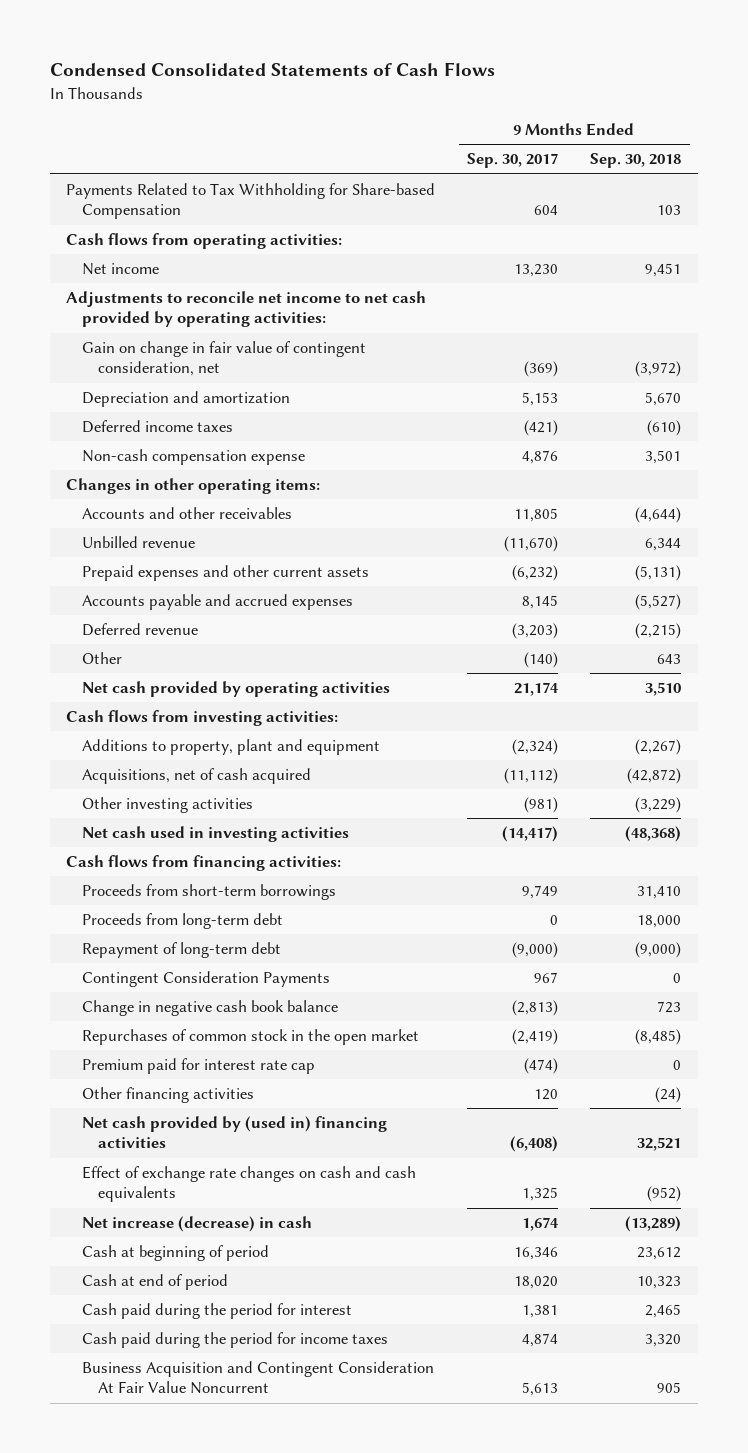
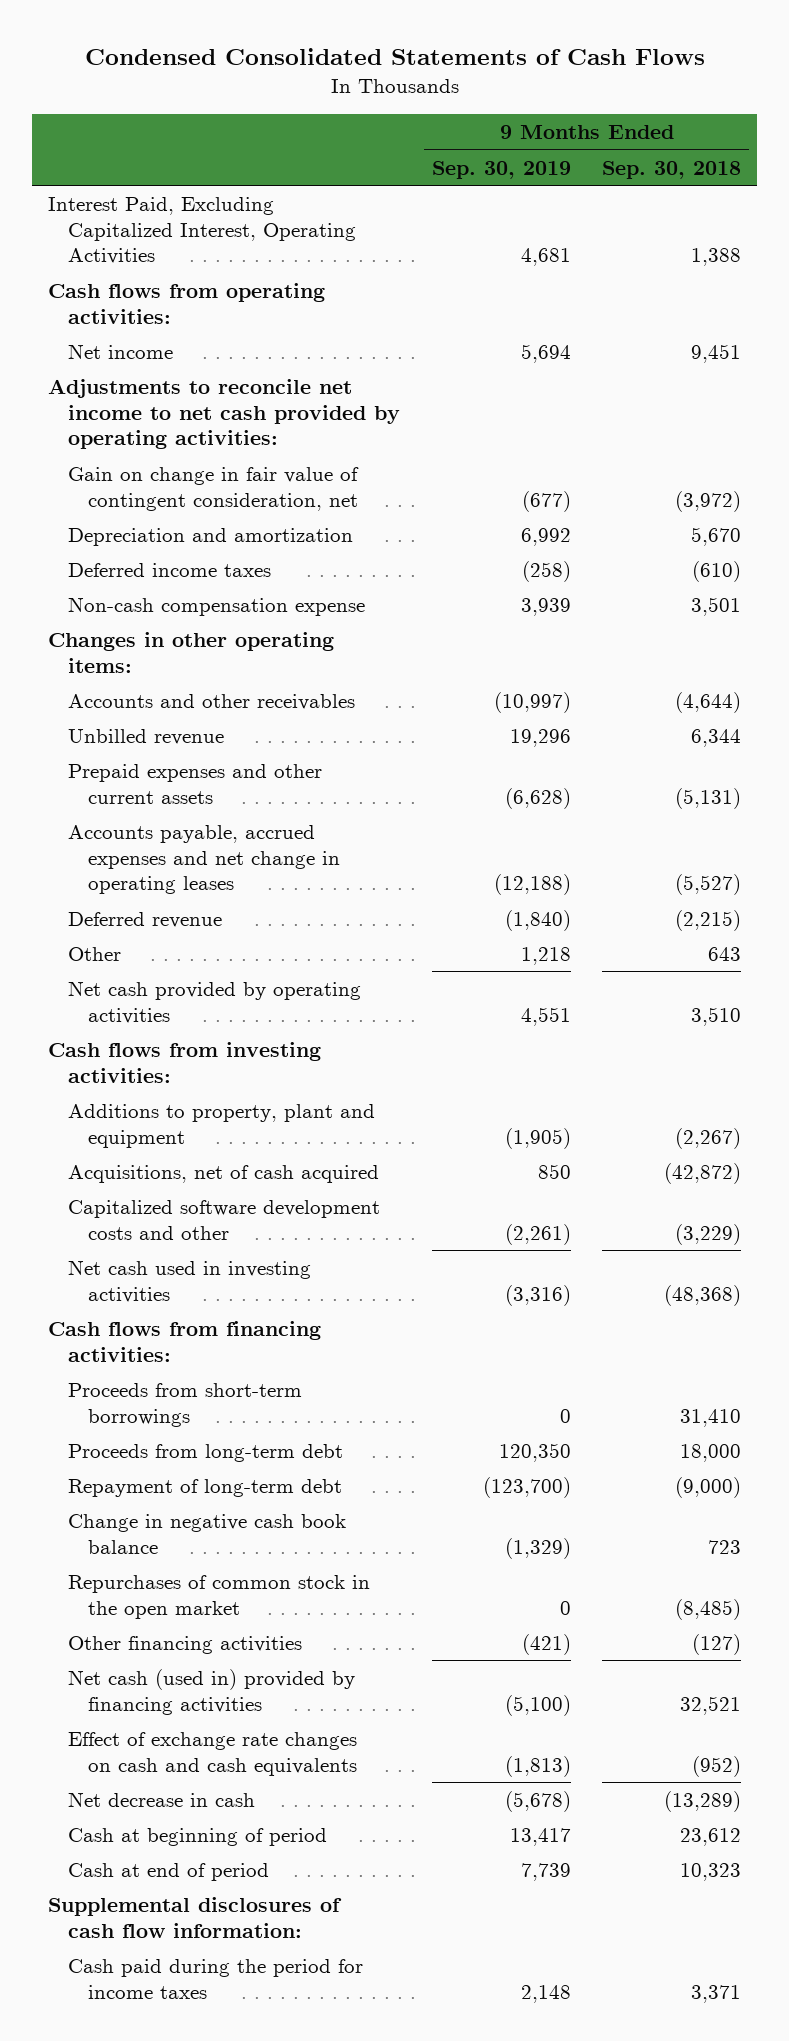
[467,153,559,169] Sep. 30, 2017 -> none
none -> [431,160,571,179] Sep. 30, 2019
[66,183,436,220] Payments Related to Tax Withholding for Share-based Compensation -> none
none -> [47,197,356,265] Interest Paid, Excluding Capitalized Interest, Operating Activities
[82,594,354,611] Accounts payable and accrued expenses -> [67,825,340,895] Accounts payable, accrued expenses and net change in operating leases
[82,797,254,814] Other investing activities -> [67,1200,380,1240] Capitalized software development costs and other
[82,971,331,988] Contingent Consideration Payments -> none
[82,1058,316,1075] Premium paid for interest rate cap -> none
[655,1087,682,1104] (24) -> [692,1634,742,1656] (127)
[82,1116,388,1149] Net cash provided by (used in) financing activities -> [67,1669,355,1715] Net cash (used in) provided by financing activities
[82,1216,313,1233] Net increase (decrease) in cash -> [67,1792,255,1808] Net decrease in cash
[82,1303,353,1320] Cash paid during the period for interest -> none
[82,1361,435,1395] Business Acquisition and Contingent Consideration At Fair Value Noncurrent -> none
none -> [47,1897,342,1938] Supplemental disclosures of cash flow information:
[645,1334,682,1348] 3,320 -> [691,1984,742,2003] 3,371

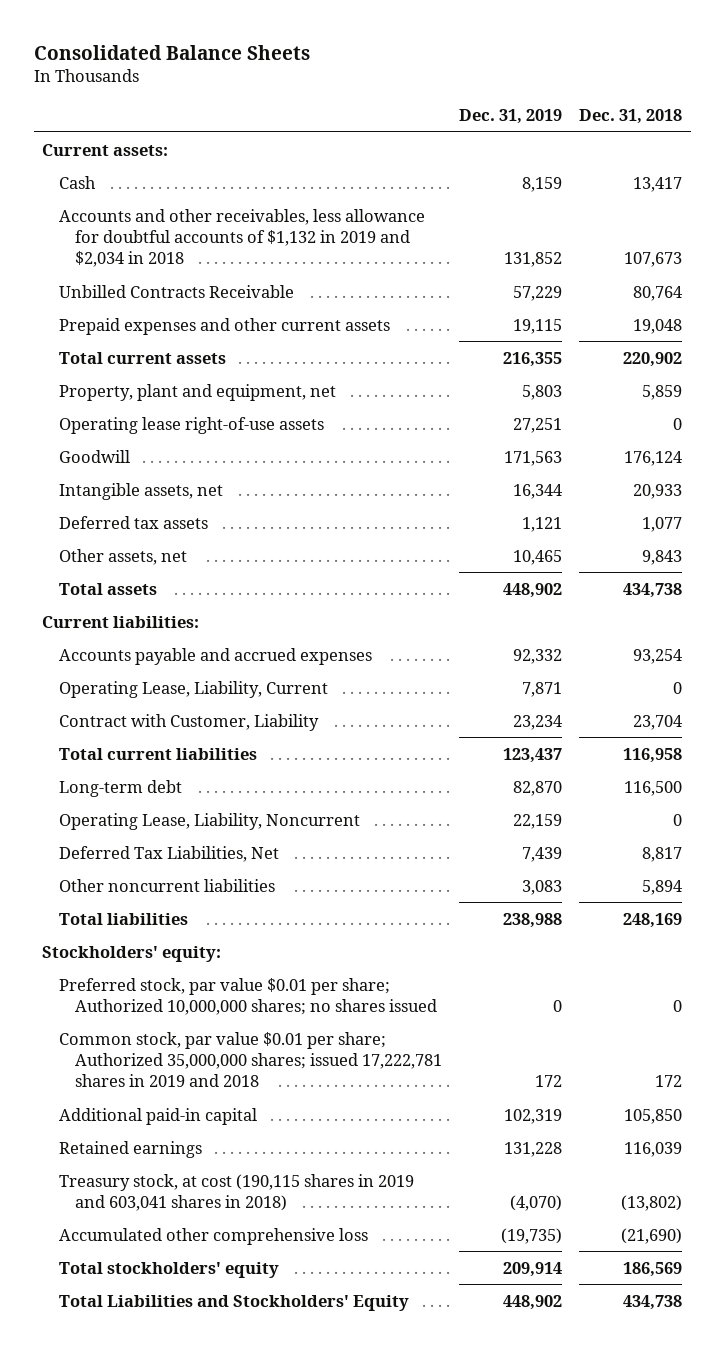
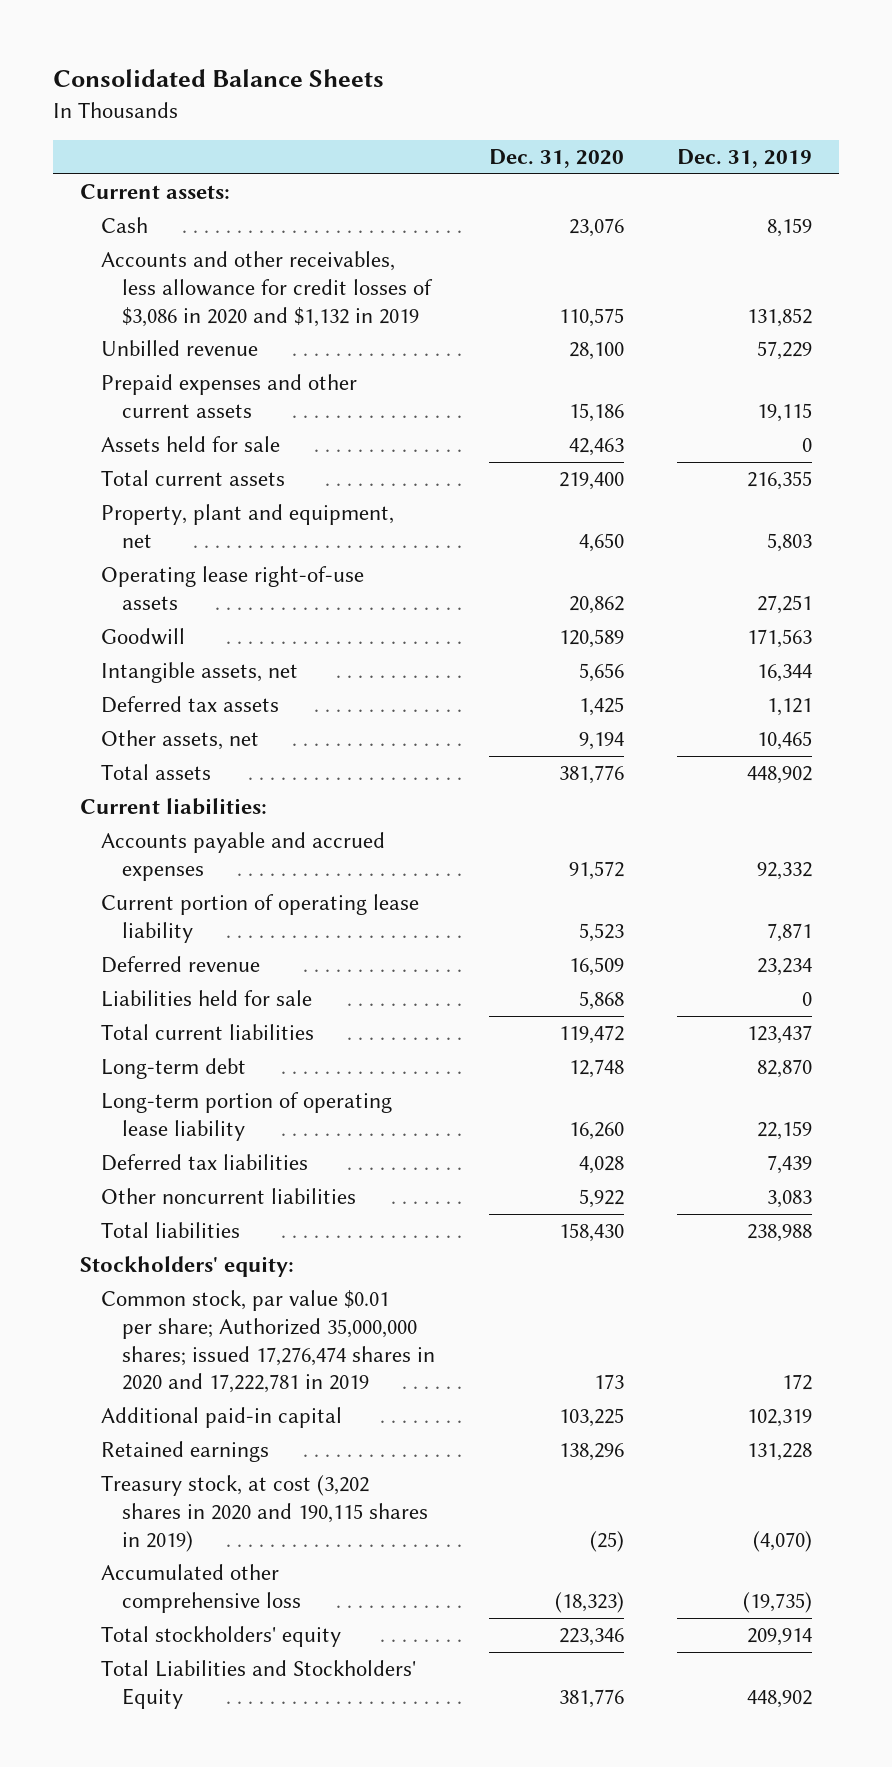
[579,109,683,125] Dec. 31, 2018 -> none
none -> [488,149,624,169] Dec. 31, 2020
[58,208,425,268] Accounts and other receivables, less allowance for doubtful accounts of $1,132 in 2019 and $2,034 in 2018 -> [101,251,434,327] Accounts and other receivables, less allowance for credit losses of $3,086 in 2020 and $1,132 in 2019
[58,284,294,298] Unbilled Contracts Receivable -> [101,340,259,357] Unbilled revenue
none -> [101,436,281,453] Assets held for sale
[58,680,328,698] Operating Lease, Liability, Current -> [101,894,420,943] Current portion of operating lease liability
[58,713,319,731] Contract with Customer, Liability -> [101,956,261,974] Deferred revenue
none -> [101,990,313,1008] Liabilities held for sale
[58,812,360,830] Operating Lease, Liability, Noncurrent -> [101,1092,393,1141] Long-term portion of operating lease liability
[58,845,279,862] Deferred Tax Liabilities, Net -> [101,1154,309,1172] Deferred tax liabilities
[58,977,437,1015] Preferred stock, par value $0.01 per share; Authorized 10,000,000 shares; no shares issued -> none
[58,1031,442,1088] Common stock, par value $0.01 per share; Authorized 35,000,000 shares; issued 17,222,781 shares in 2019 and 2018 -> [101,1290,436,1394] Common stock, par value $0.01 per share; Authorized 35,000,000 shares; issued 17,276,474 shares in 2020 and 17,222,781 in 2019
[58,1173,414,1211] Treasury stock, at cost (190,115 shares in 2019 and 603,041 shares in 2018) -> [101,1475,429,1552] Treasury stock, at cost (3,202 shares in 2020 and 190,115 shares in 2019)

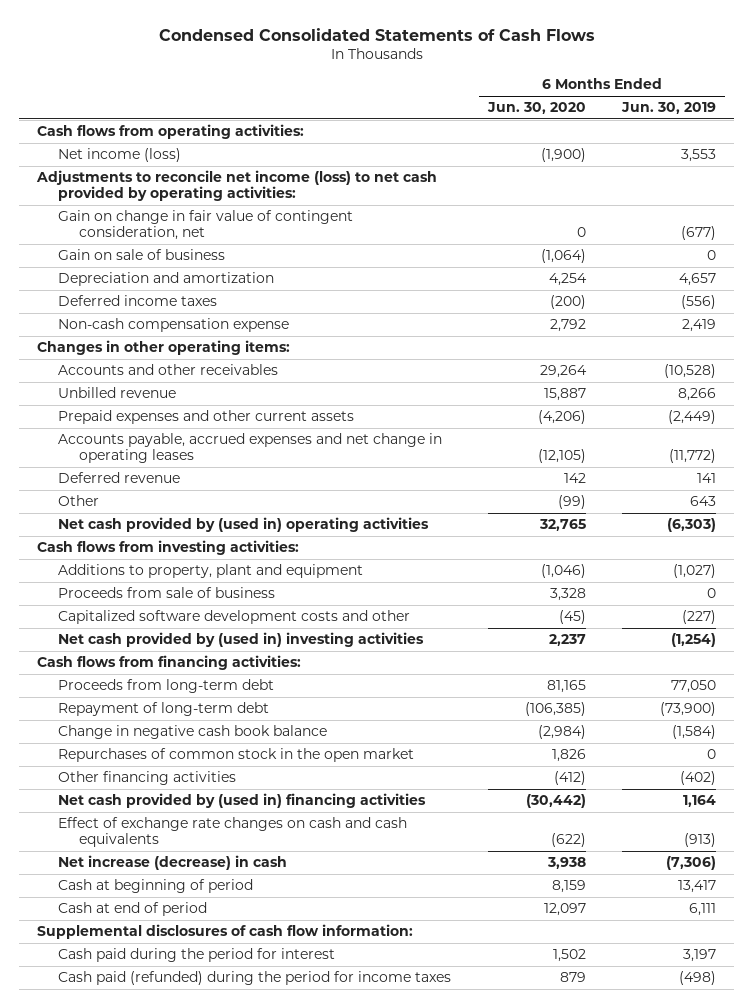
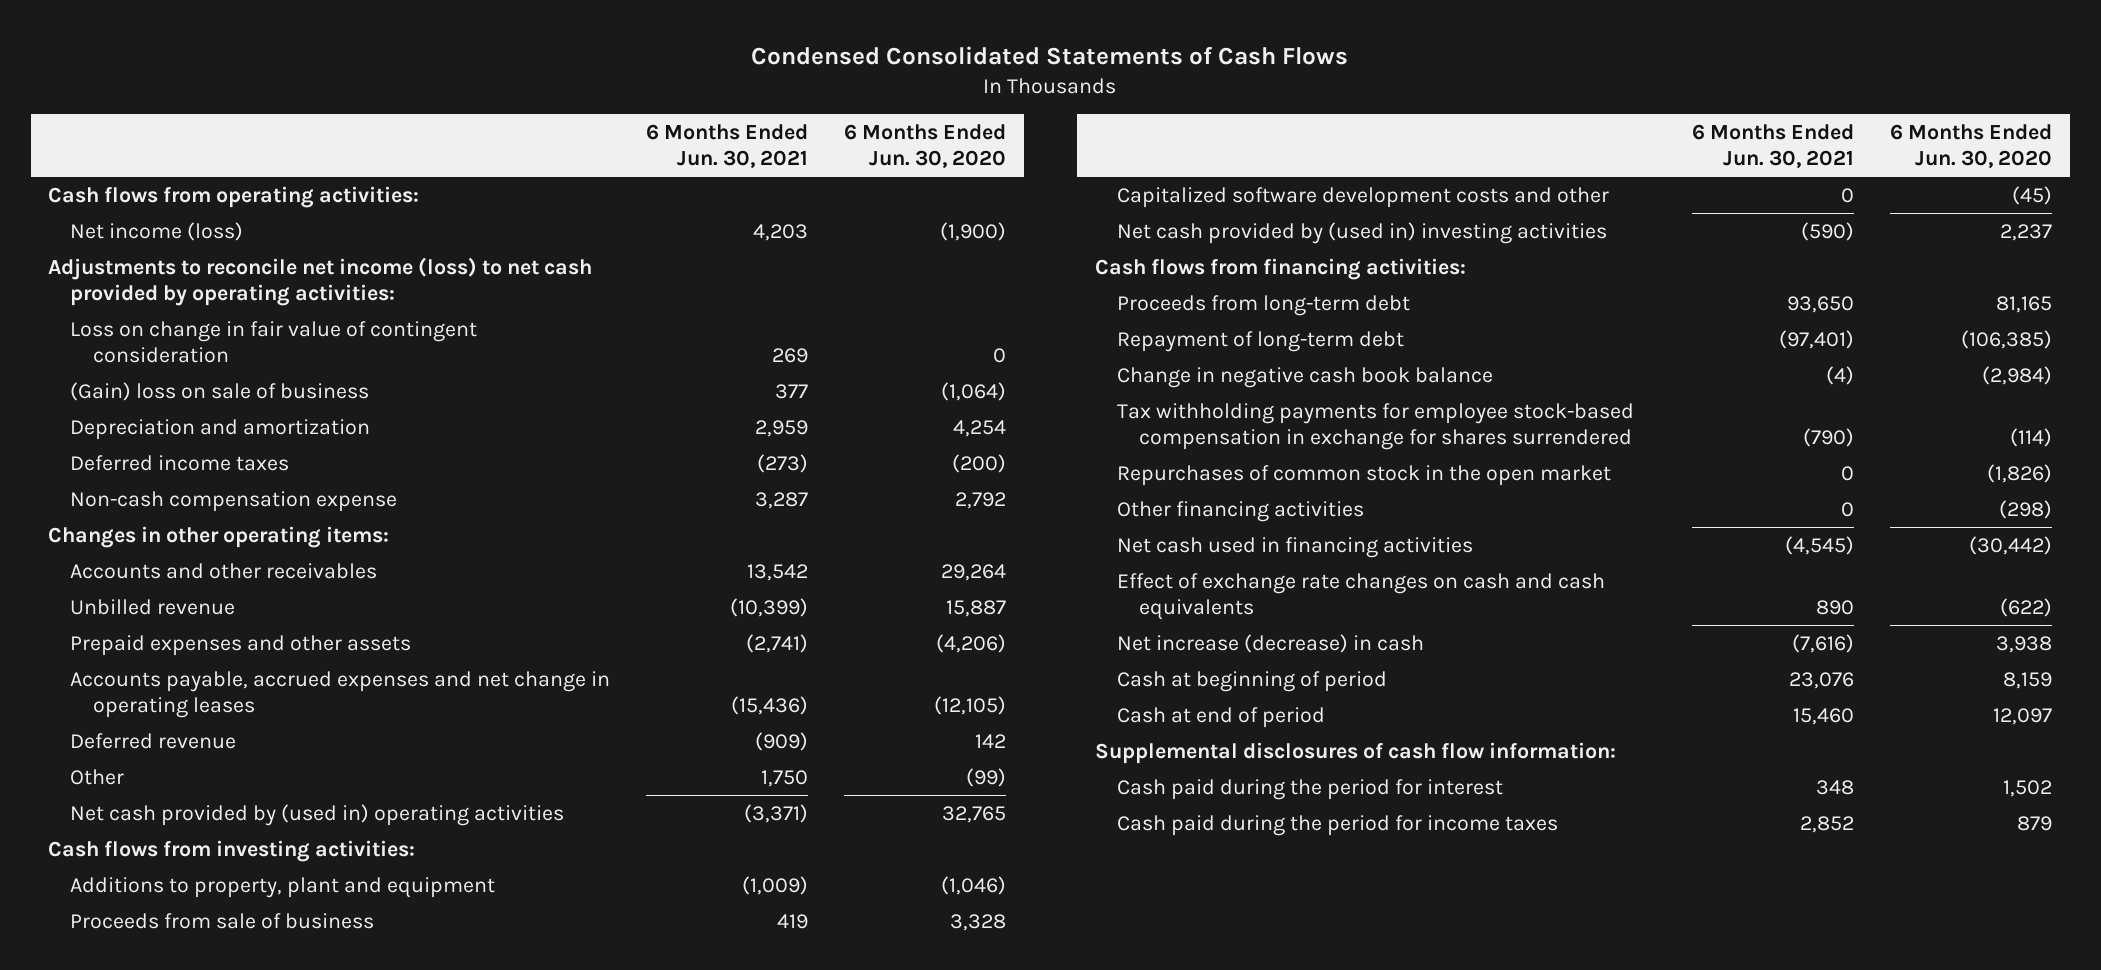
[621,102,717,115] Jun. 30, 2019 -> none
none -> [646,123,809,168] 6 Months Ended Jun. 30, 2021
[58,210,354,241] Gain on change in fair value of contingent consideration, net -> [70,320,478,363] Loss on change in fair value of contingent consideration
[58,249,226,261] Gain on sale of business -> [70,381,370,401] (Gain) loss on sale of business
[58,410,355,425] Prepaid expenses and other current assets -> [70,634,412,656] Prepaid expenses and other assets
none -> [1116,402,1634,450] Tax withholding payments for employee stock-based compensation in exchange for shares surrendered
[551,749,586,763] 1,826 -> [1987,463,2053,483] (1,826)
[553,771,586,786] (412) -> [1999,499,2053,519] (298)
[58,793,427,809] Net cash provided by (used in) financing activities -> [1116,536,1473,558] Net cash used in financing activities
[58,971,452,986] Cash paid (refunded) during the period for income taxes -> [1116,814,1558,836] Cash paid during the period for income taxes

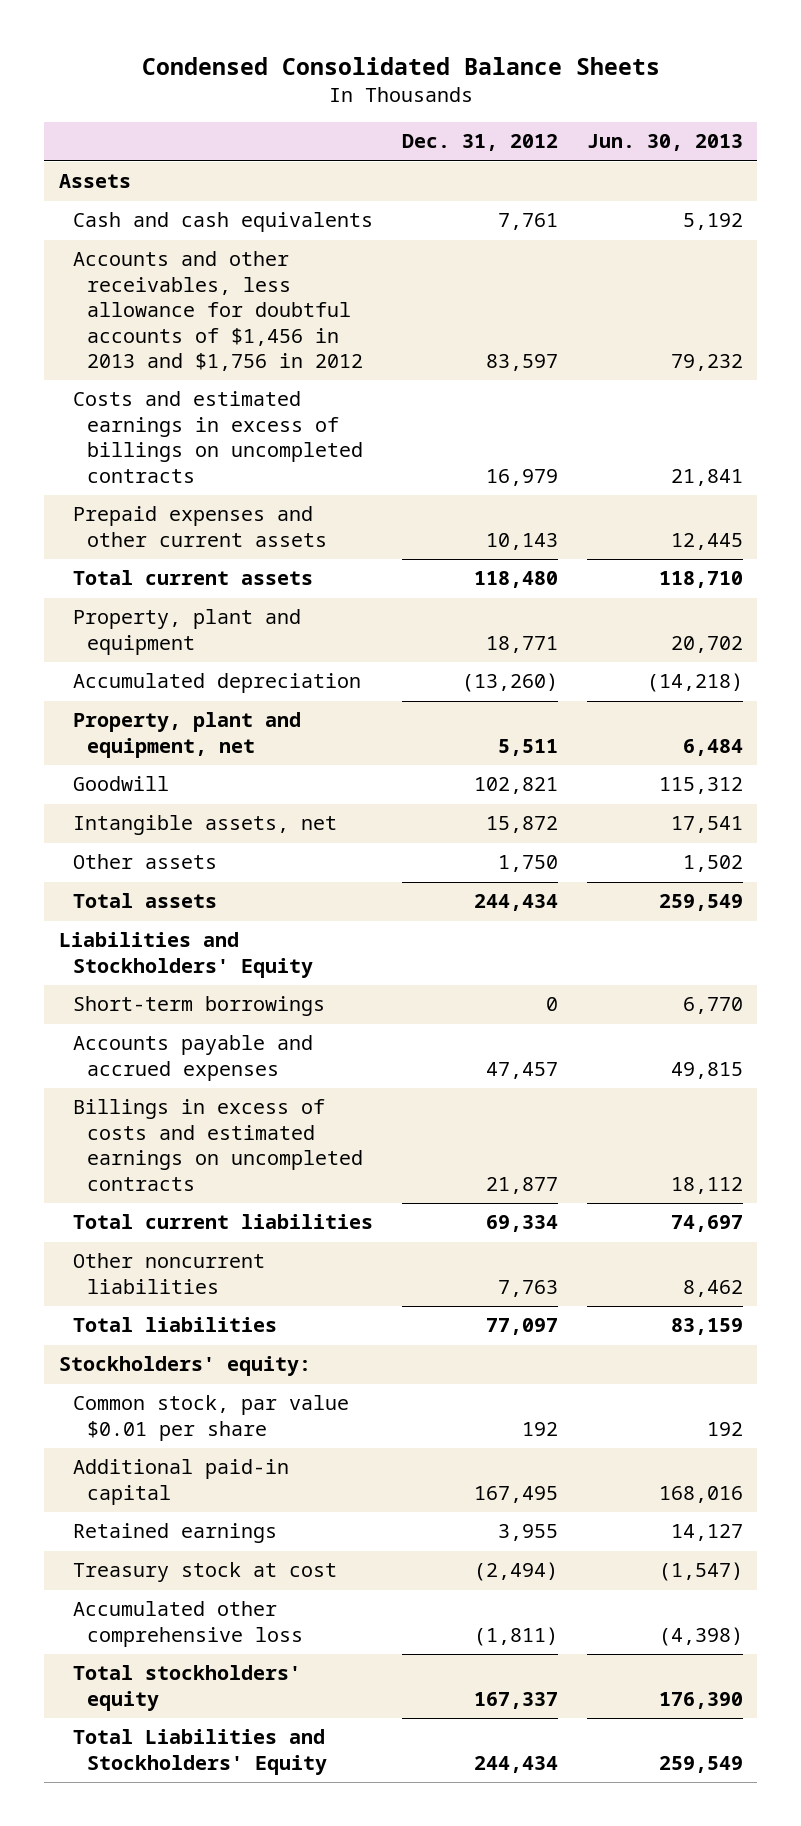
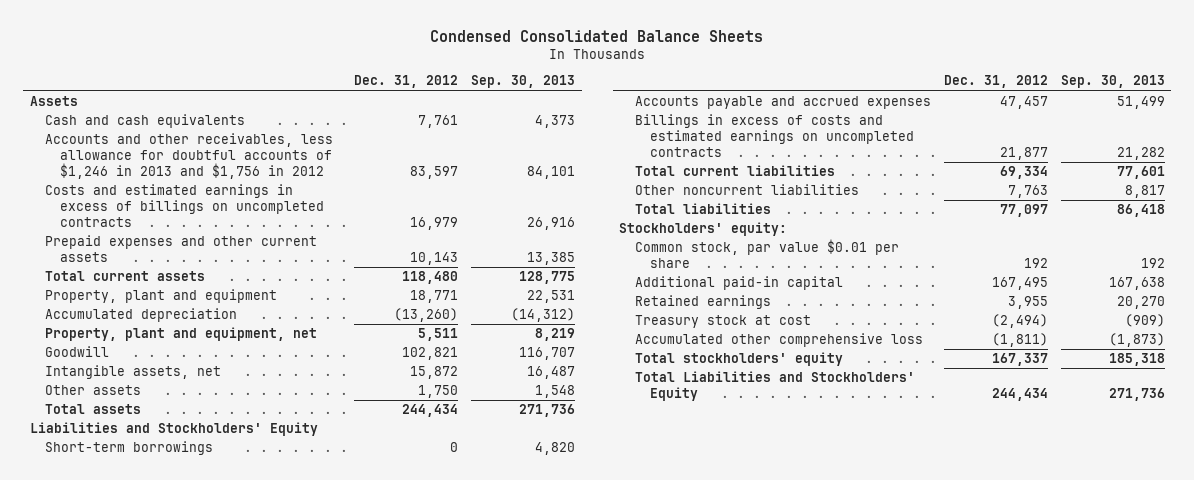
[586,134,743,152] Jun. 30, 2013 -> none
none -> [471,75,576,89] Sep. 30, 2013
[72,251,363,372] Accounts and other receivables, less allowance for doubtful accounts of $1,456 in 2013 and $1,756 in 2012 -> [45,133,334,180] Accounts and other receivables, less allowance for doubtful accounts of $1,246 in 2013 and $1,756 in 2012

